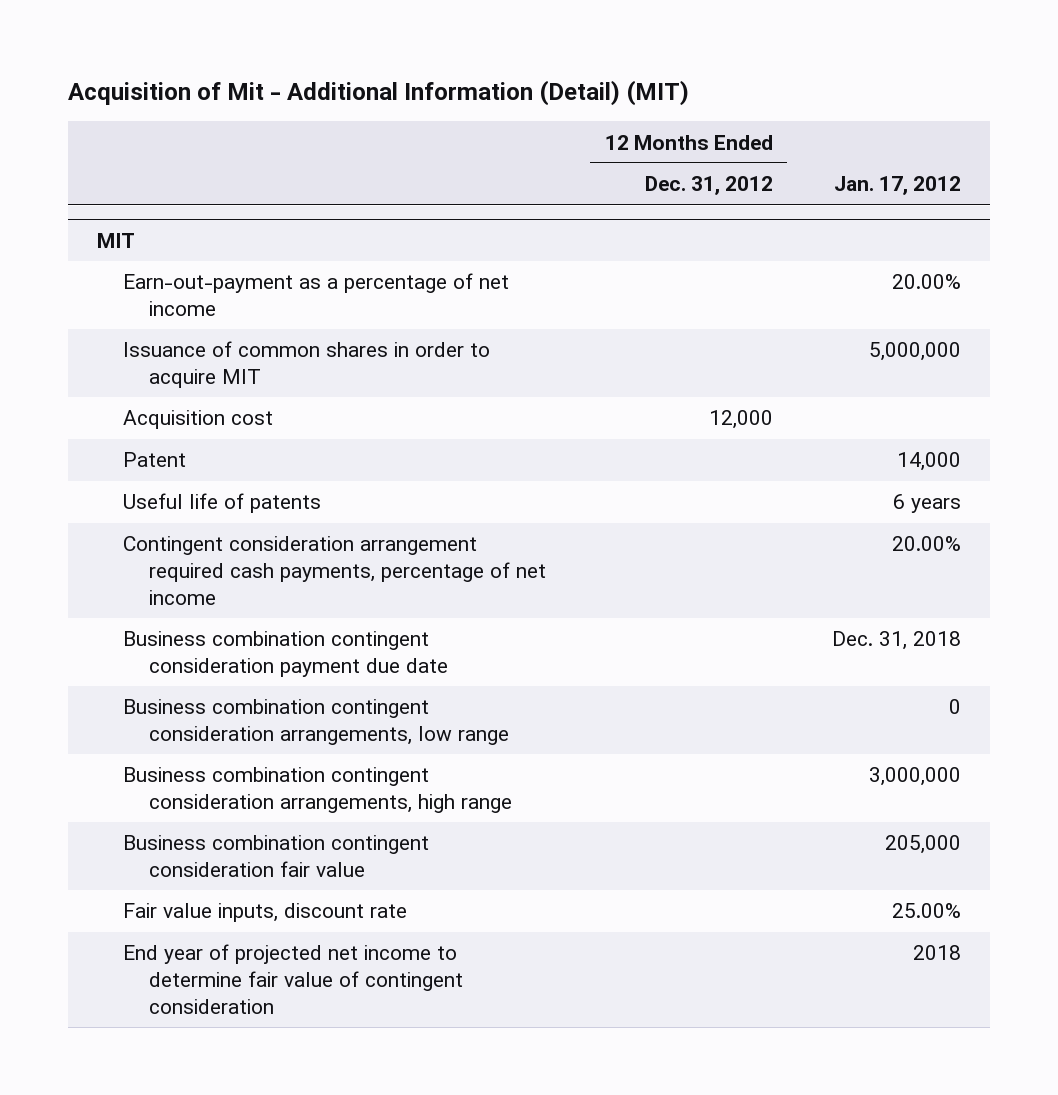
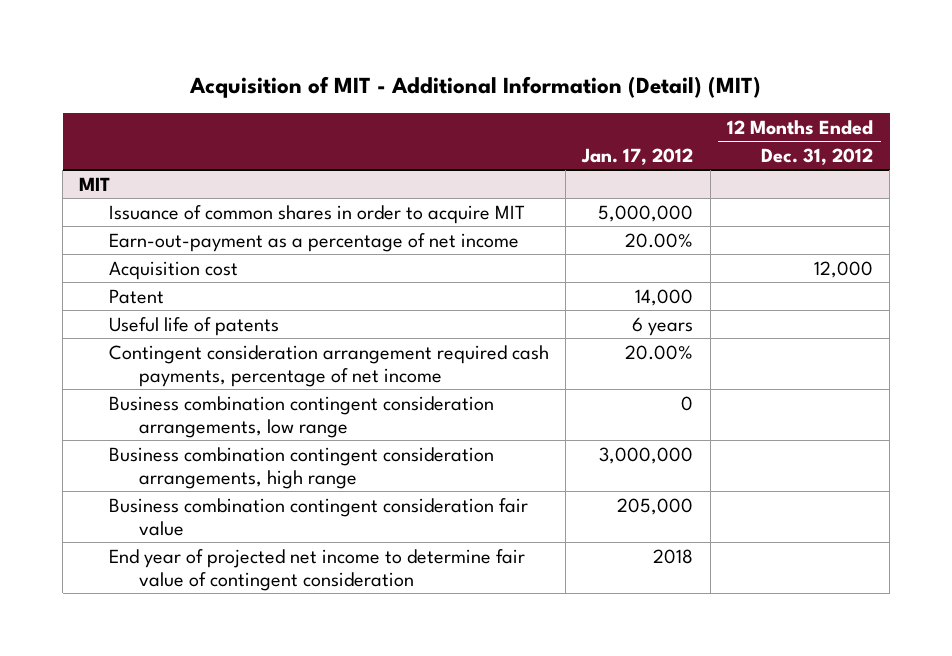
[67,80,689,107] Acquisition of Mit - Additional Information (Detail) (MIT) -> [189,76,762,99] Acquisition of MIT - Additional Information (Detail) (MIT)
[122,273,509,317] Earn-out-payment as a percentage of net income -> [108,232,519,252] Earn-out-payment as a percentage of net income
[122,631,448,678] Business combination contingent consideration payment due date -> none
[122,903,407,923] Fair value inputs, discount rate -> none

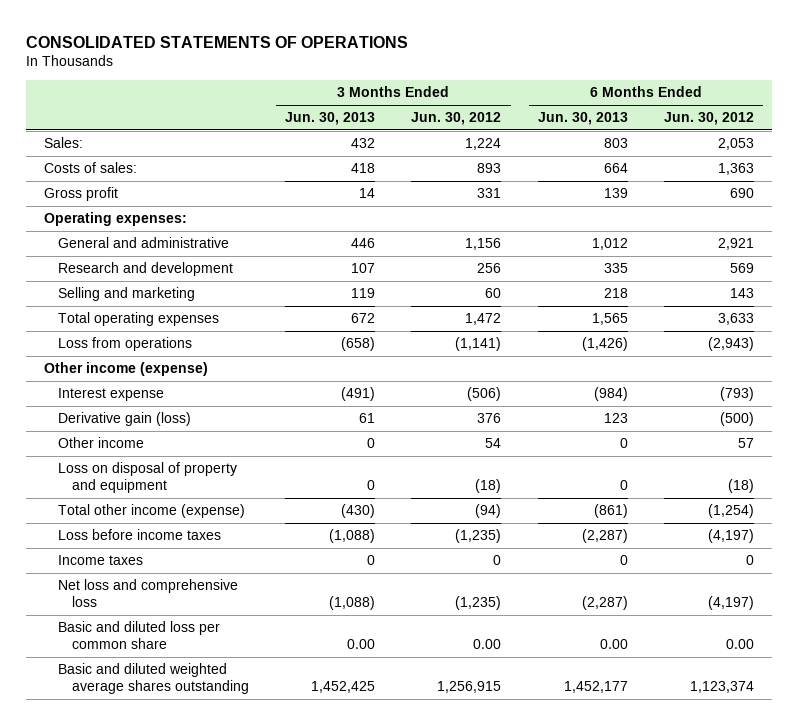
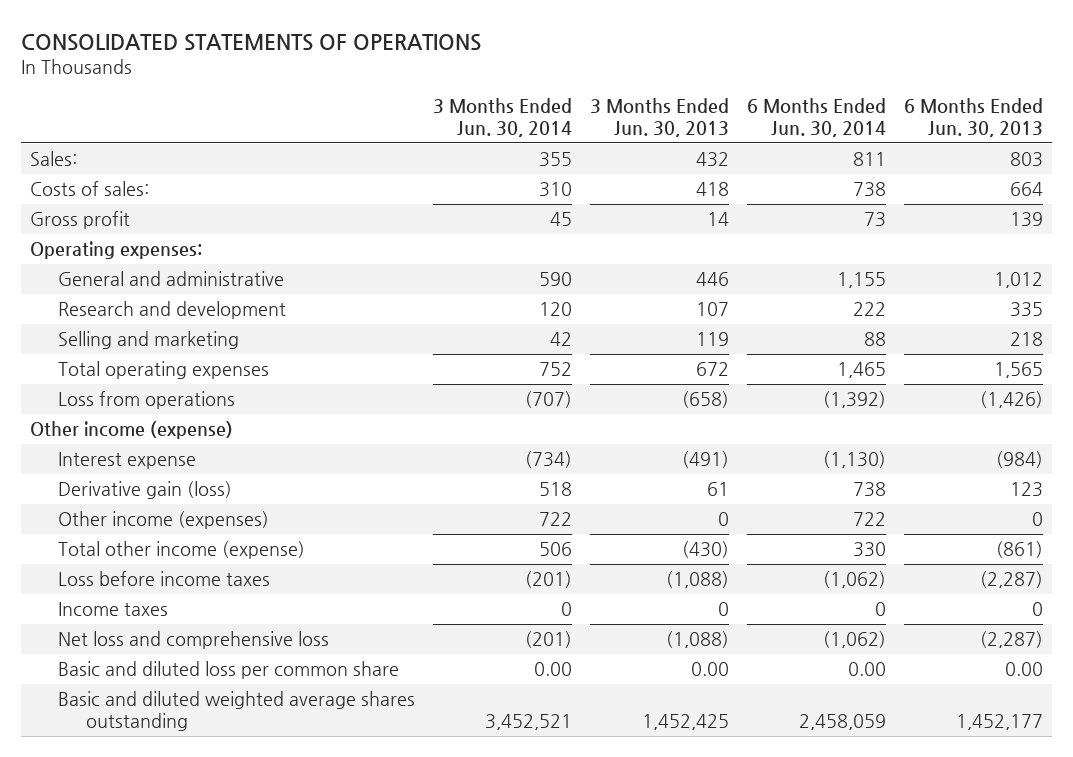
[411,112,502,126] Jun. 30, 2012 -> none
[664,112,755,126] Jun. 30, 2012 -> none
none -> [432,98,572,138] 3 Months Ended Jun. 30, 2014
none -> [747,98,887,138] 6 Months Ended Jun. 30, 2014
[57,462,237,493] Loss on disposal of property and equipment -> none
[57,437,144,449] Other income -> [57,511,269,530] Other income (expenses)

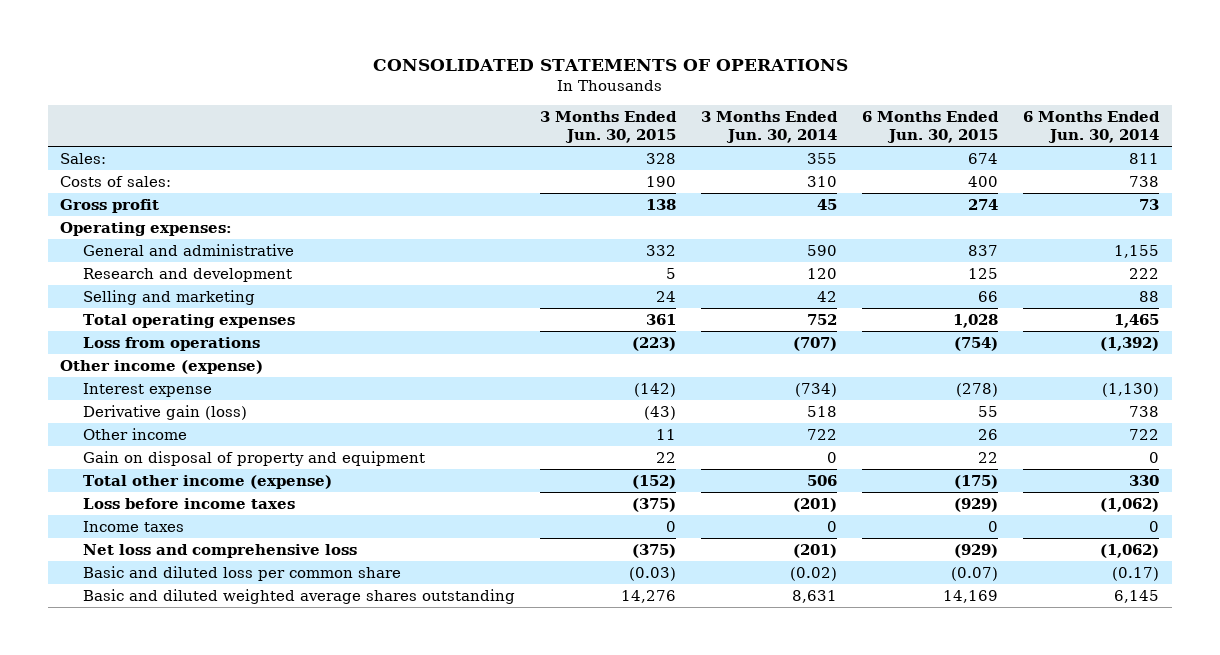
[590,98,730,138] 3 Months Ended Jun. 30, 2013 -> none
[904,98,1044,138] 6 Months Ended Jun. 30, 2013 -> none
none -> [539,110,677,144] 3 Months Ended Jun. 30, 2015
none -> [862,110,1000,144] 6 Months Ended Jun. 30, 2015
[57,511,269,530] Other income (expenses) -> [82,427,187,440] Other income
none -> [82,450,425,466] Gain on disposal of property and equipment
[533,662,572,677] 0.00 -> [789,566,837,581] (0.02)
[848,662,887,677] 0.00 -> [1112,566,1160,581] (0.17)
[484,714,572,731] 3,452,521 -> [791,589,837,603] 8,631
[799,714,887,731] 2,458,059 -> [1114,589,1160,603] 6,145

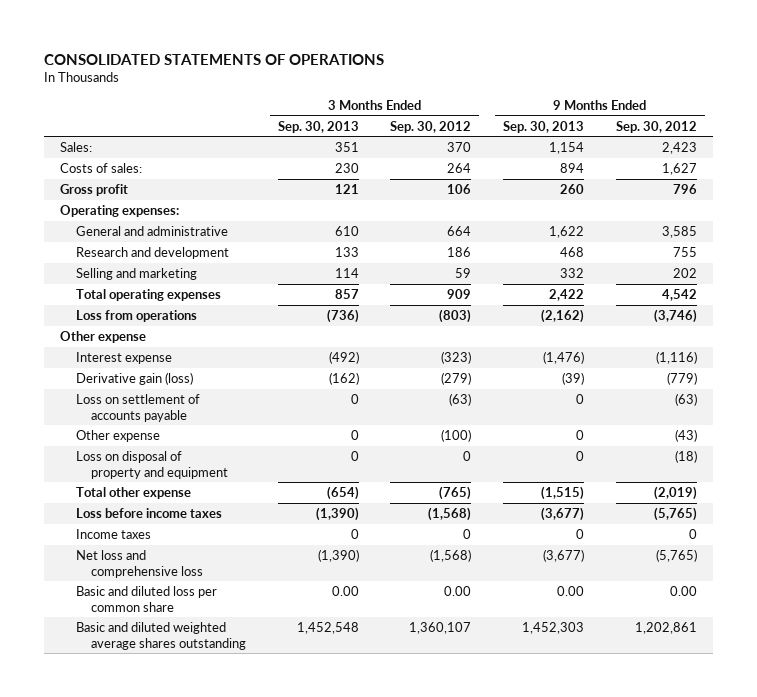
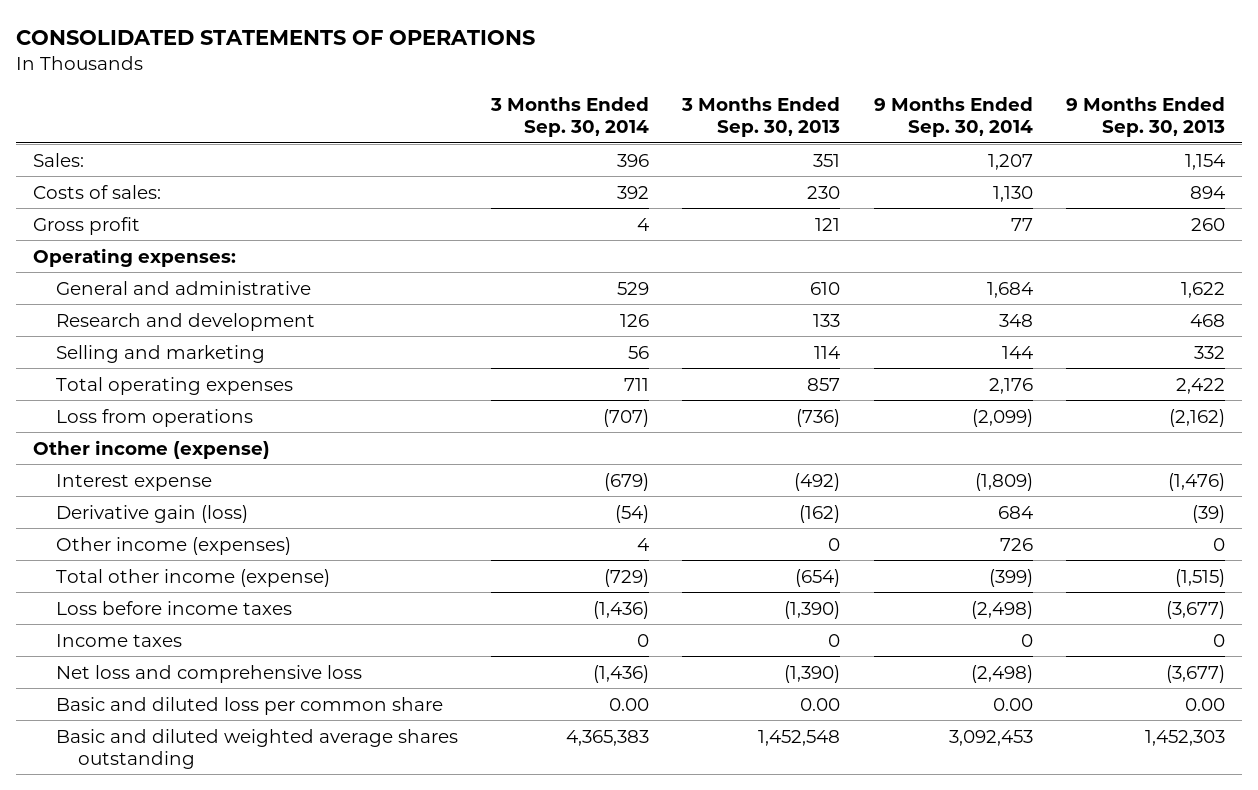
[390,120,472,133] Sep. 30, 2012 -> none
[615,120,697,133] Sep. 30, 2012 -> none
none -> [489,96,649,137] 3 Months Ended Sep. 30, 2014
none -> [873,96,1033,137] 9 Months Ended Sep. 30, 2014
[60,331,147,344] Other expense -> [33,439,271,459] Other income (expense)
[75,394,200,422] Loss on settlement of accounts payable -> none
[75,451,229,479] Loss on disposal of property and equipment -> none
[75,430,160,443] Other expense -> [55,536,291,555] Other income (expenses)
[75,487,191,500] Total other expense -> [55,568,330,587] Total other income (expense)

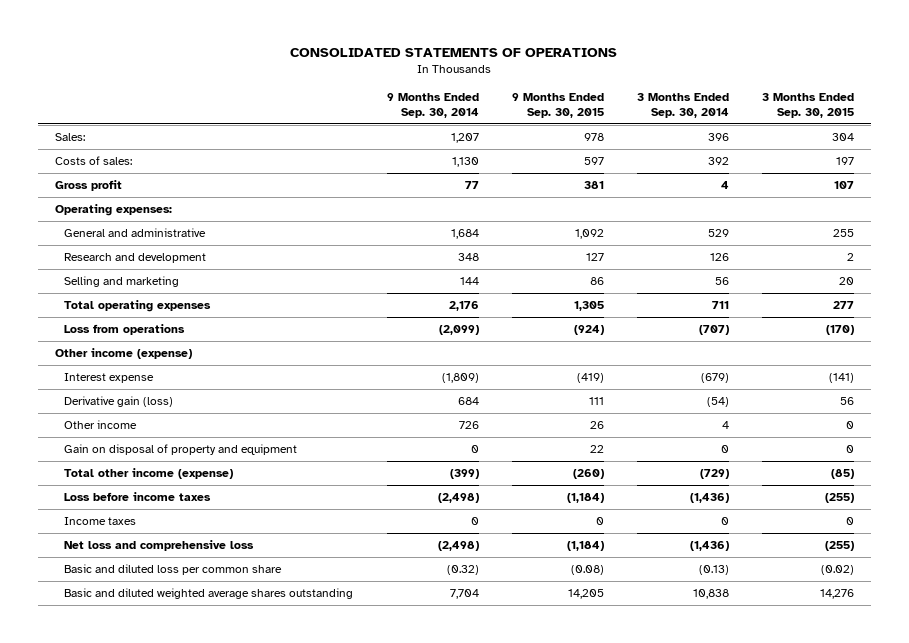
[681,96,841,137] 3 Months Ended Sep. 30, 2013 -> none
[1065,96,1225,137] 9 Months Ended Sep. 30, 2013 -> none
none -> [511,93,604,119] 9 Months Ended Sep. 30, 2015
none -> [762,93,855,119] 3 Months Ended Sep. 30, 2015
[55,536,291,555] Other income (expenses) -> [64,419,138,429] Other income
none -> [64,443,298,455] Gain on disposal of property and equipment
[608,697,649,711] 0.00 -> [698,564,729,575] (0.13)
[992,697,1033,711] 0.00 -> [446,564,479,575] (0.32)
[565,729,649,746] 4,365,383 -> [692,588,729,599] 10,838
[948,729,1033,746] 3,092,453 -> [449,588,479,599] 7,704

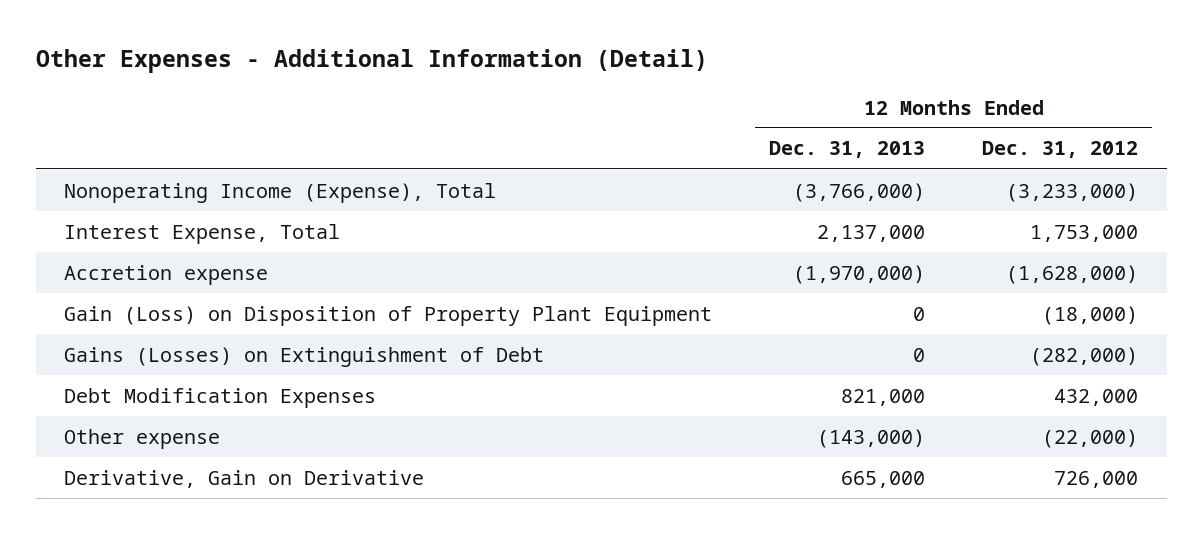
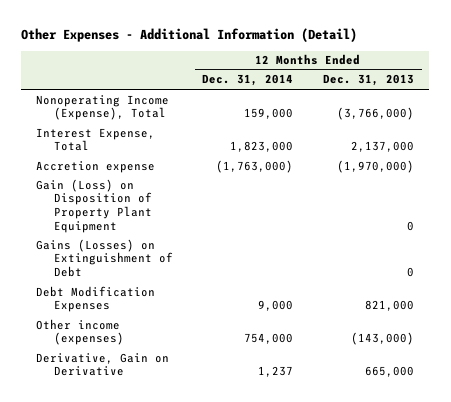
[982,141,1139,159] Dec. 31, 2012 -> none
none -> [202,74,294,87] Dec. 31, 2014
[64,428,221,449] Other expense -> [36,318,124,346] Other income (expenses)

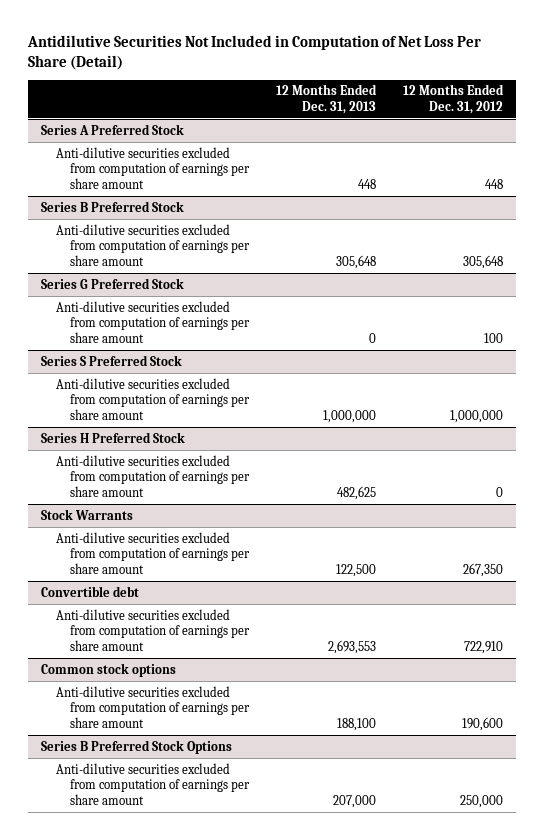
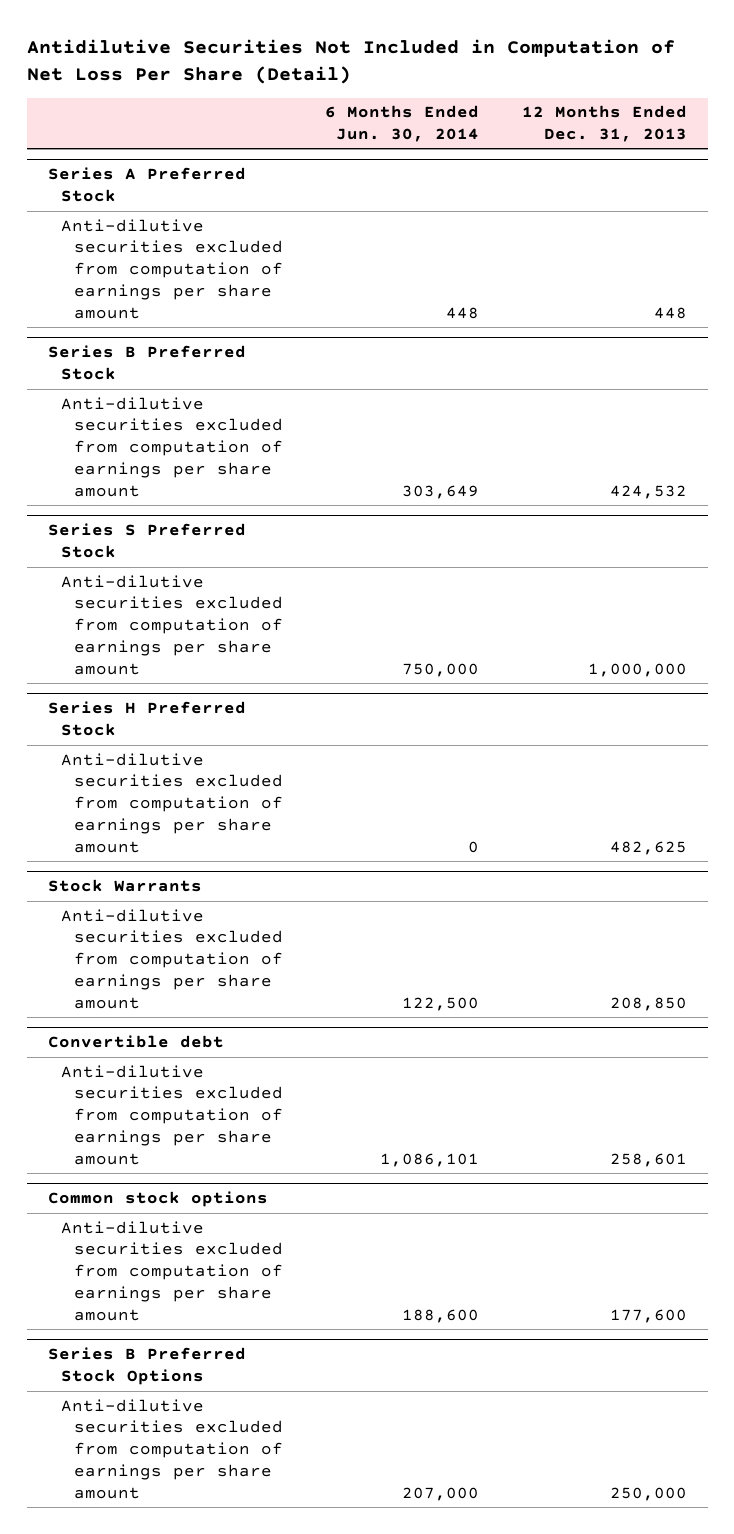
[402,84,504,114] 12 Months Ended Dec. 31, 2012 -> none
none -> [325,105,480,143] 6 Months Ended Jun. 30, 2014
[41,277,185,289] Series G Preferred Stock -> none
[55,300,251,343] Anti-dilutive securities excluded from computation of earnings per share amount -> none
[336,254,377,269] 305,648 -> [609,484,687,499] 424,532
[336,563,377,577] 122,500 -> [609,996,687,1011] 208,850
[328,639,377,654] 2,693,553 -> [609,1152,687,1167] 258,601
[337,717,377,731] 188,100 -> [609,1308,687,1323] 177,600
[333,794,377,808] 207,000 -> [609,1486,687,1501] 250,000

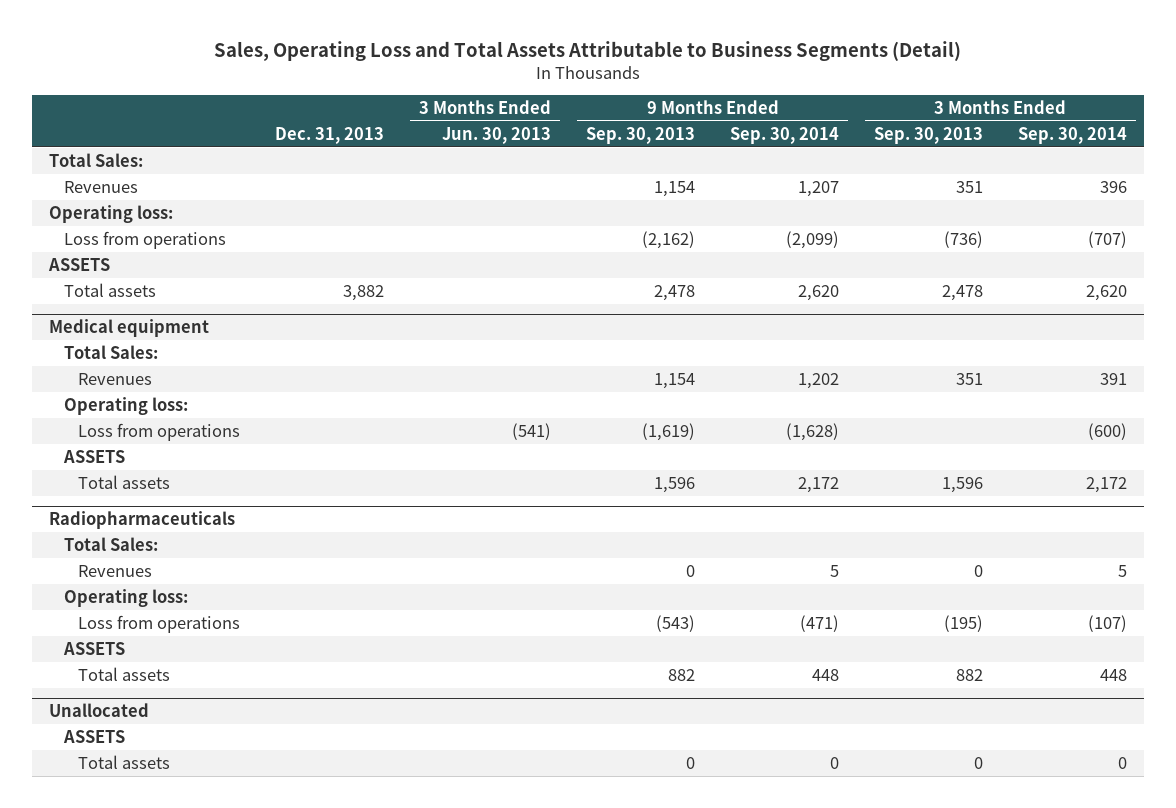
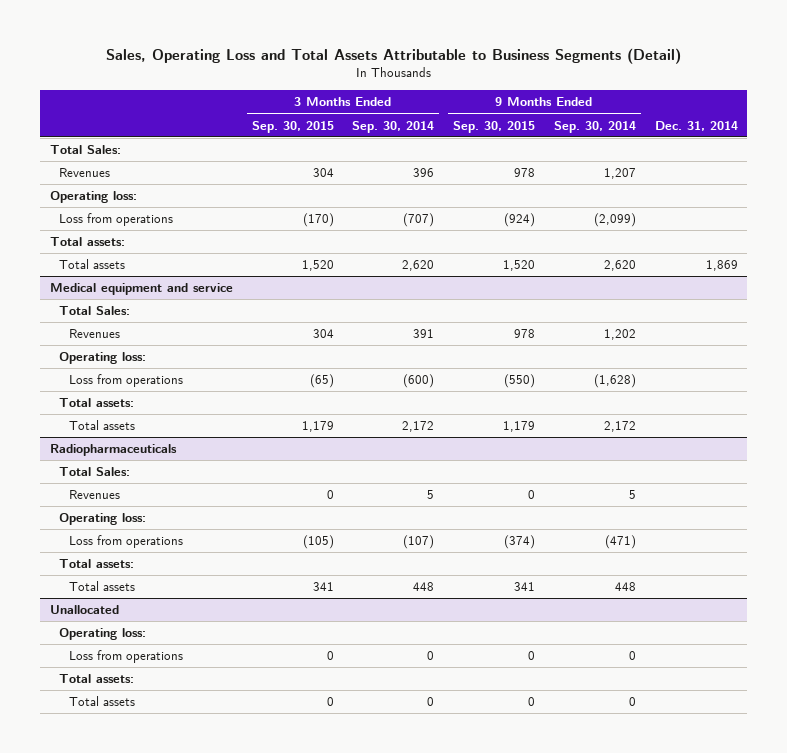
[275,126,385,144] Dec. 31, 2013 -> none
[442,126,552,144] Jun. 30, 2013 -> none
[586,126,696,144] Sep. 30, 2013 -> none
[873,126,983,144] Sep. 30, 2013 -> none
none -> [251,120,334,133] Sep. 30, 2015
none -> [453,120,536,133] Sep. 30, 2015
none -> [654,120,738,131] Dec. 31, 2014
[48,257,111,271] ASSETS -> [49,237,125,247] Total assets:
[49,319,210,338] Medical equipment -> [49,283,233,296] Medical equipment and service
[62,449,125,463] ASSETS -> [59,398,135,408] Total assets:
[62,641,125,655] ASSETS -> [59,559,135,569] Total assets:
none -> [59,628,147,641] Operating loss:
none -> [68,650,183,664] Loss from operations
[62,729,125,743] ASSETS -> [59,674,135,684] Total assets:

